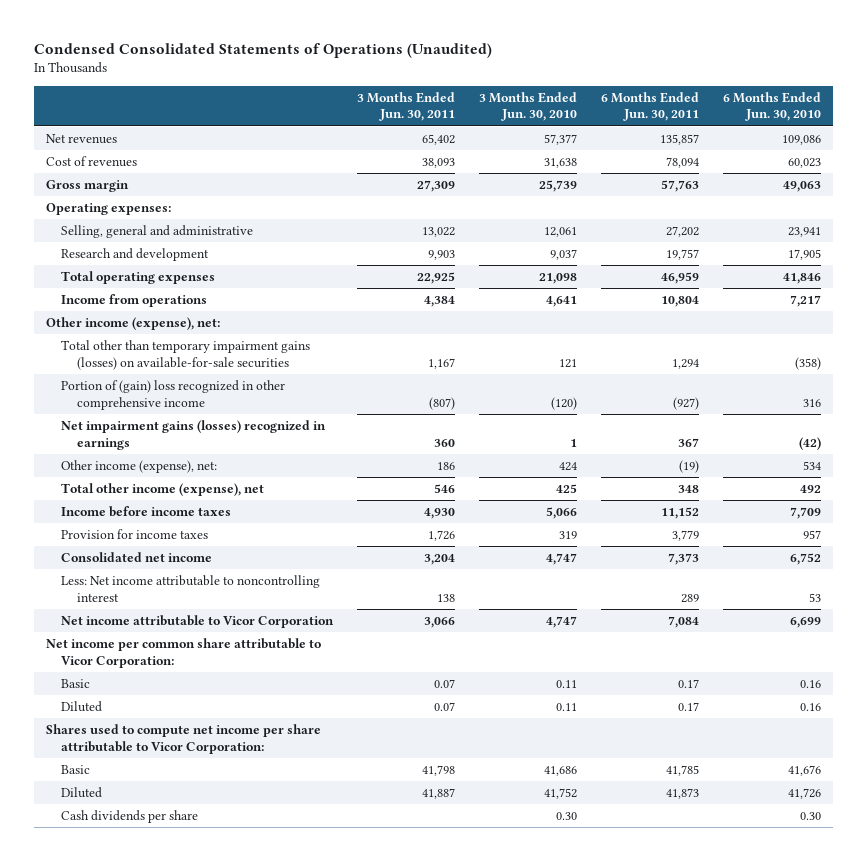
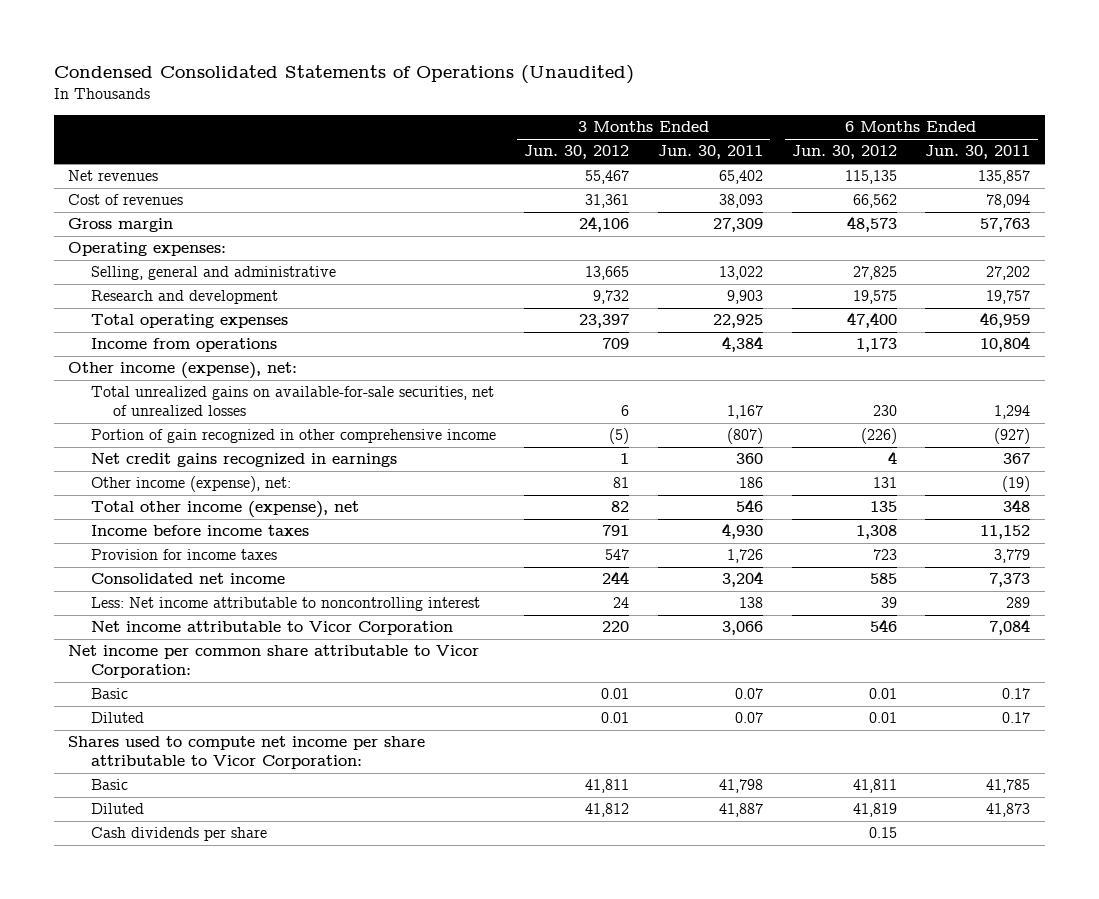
[479,91,578,122] 3 Months Ended Jun. 30, 2010 -> none
[723,91,822,122] 6 Months Ended Jun. 30, 2010 -> none
none -> [524,145,630,160] Jun. 30, 2012
none -> [791,145,897,160] Jun. 30, 2012
[61,339,311,370] Total other than temporary impairment gains (losses) on available-for-sale securities -> [90,386,494,417] Total unrealized gains on available-for-sale securities, net of unrealized losses
[61,379,286,410] Portion of (gain) loss recognized in other comprehensive income -> [90,429,496,444] Portion of gain recognized in other comprehensive income
[61,419,327,450] Net impairment gains (losses) recognized in earnings -> [90,453,397,468] Net credit gains recognized in earnings

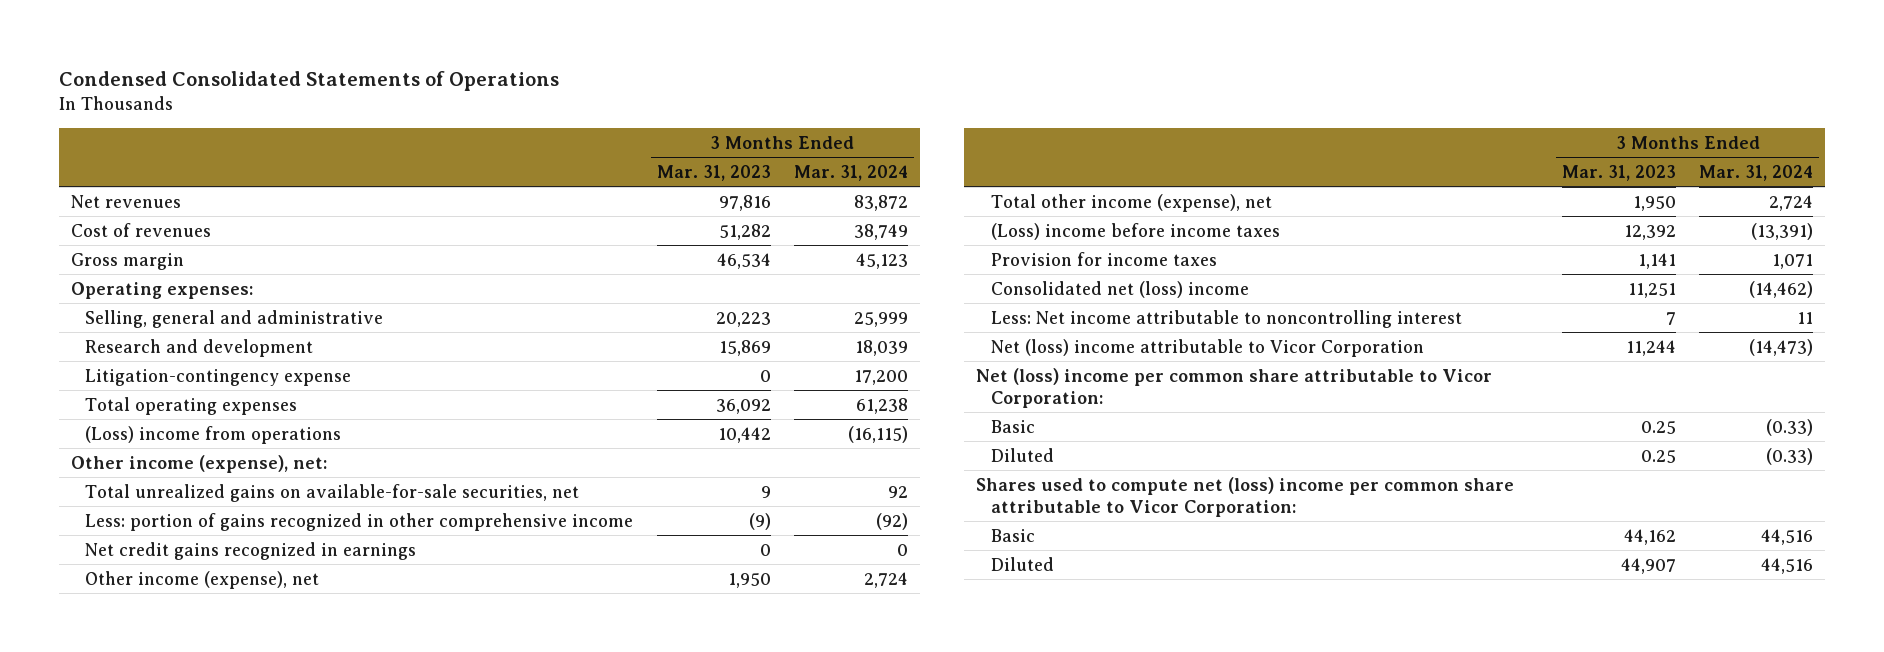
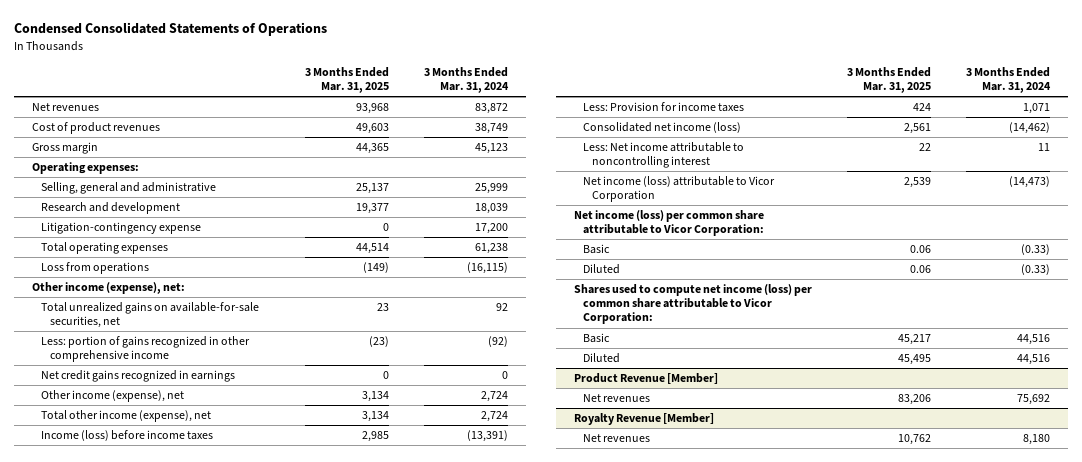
[656,164,771,181] Mar. 31, 2023 -> none
none -> [304,67,389,94] 3 Months Ended Mar. 31, 2025
[70,222,211,237] Cost of revenues -> [31,122,160,135] Cost of product revenues
[85,425,342,444] (Loss) income from operations -> [40,262,149,275] Loss from operations
[990,222,1280,240] (Loss) income before income taxes -> [40,430,213,442] Income (loss) before income taxes
[990,251,1217,266] Provision for income taxes -> [582,102,744,113] Less: Provision for income taxes
[990,280,1249,298] Consolidated net (loss) income -> [582,122,741,134] Consolidated net income (loss)
[990,338,1424,357] Net (loss) income attributable to Vicor Corporation -> [582,176,775,203] Net income (loss) attributable to Vicor Corporation
[975,367,1492,408] Net (loss) income per common share attributable to Vicor Corporation: -> [573,210,764,237] Net income (loss) per common share attributable to Vicor Corporation:
[975,476,1514,517] Shares used to compute net (loss) income per common share attributable to Vicor Corporation: -> [573,284,812,325] Shares used to compute net income (loss) per common share attributable to Vicor Corporation:
none -> [573,373,718,385] Product Revenue [Member]
none -> [582,394,650,403] Net revenues
none -> [573,413,714,426] Royalty Revenue [Member]
none -> [582,434,650,443] Net revenues

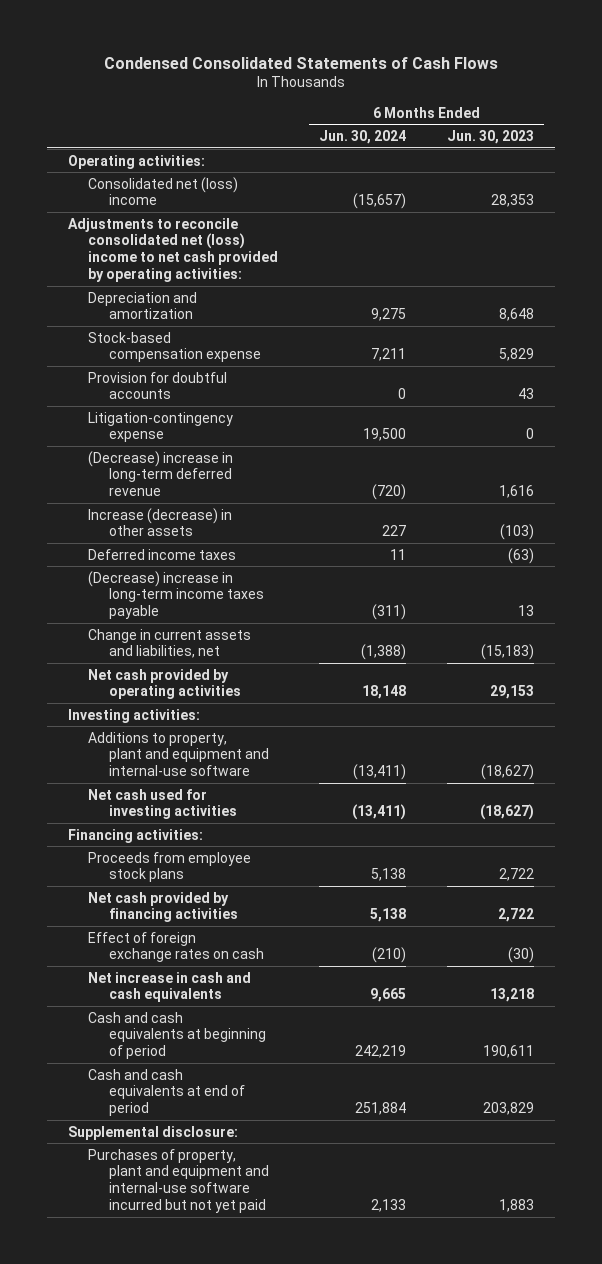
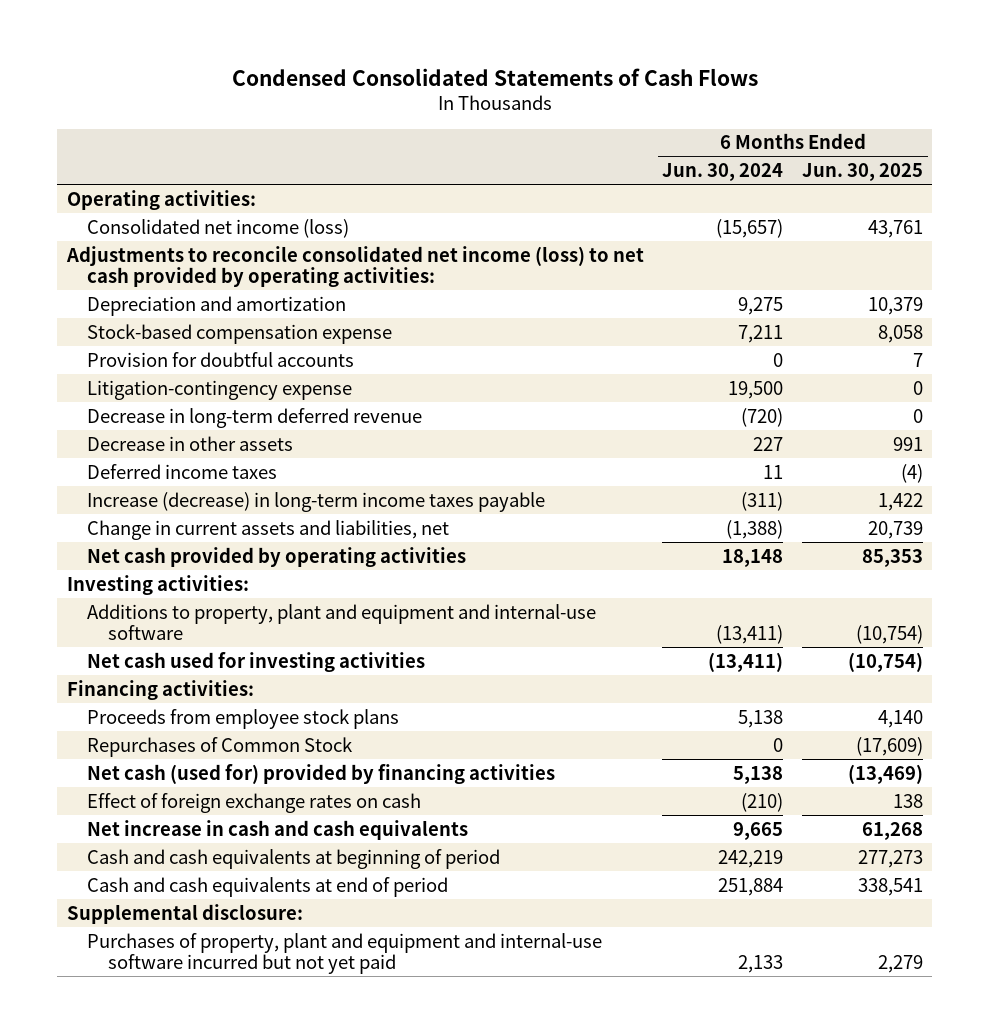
[447,130,535,145] Jun. 30, 2023 -> none
none -> [801,162,923,181] Jun. 30, 2025
[88,176,239,206] Consolidated net (loss) income -> [87,218,350,238] Consolidated net income (loss)
[67,217,279,282] Adjustments to reconcile consolidated net (loss) income to net cash provided by operating activities: -> [65,245,644,288] Adjustments to reconcile consolidated net income (loss) to net cash provided by operating activities:
[88,450,234,497] (Decrease) increase in long-term deferred revenue -> [87,407,423,428] Decrease in long-term deferred revenue
[88,507,233,537] Increase (decrease) in other assets -> [87,435,294,451] Decrease in other assets
[88,570,265,620] (Decrease) increase in long-term income taxes payable -> [87,491,546,512] Increase (decrease) in long-term income taxes payable
none -> [87,736,354,757] Repurchases of Common Stock
[88,891,239,923] Net cash provided by financing activities -> [87,763,556,784] Net cash (used for) provided by financing activities

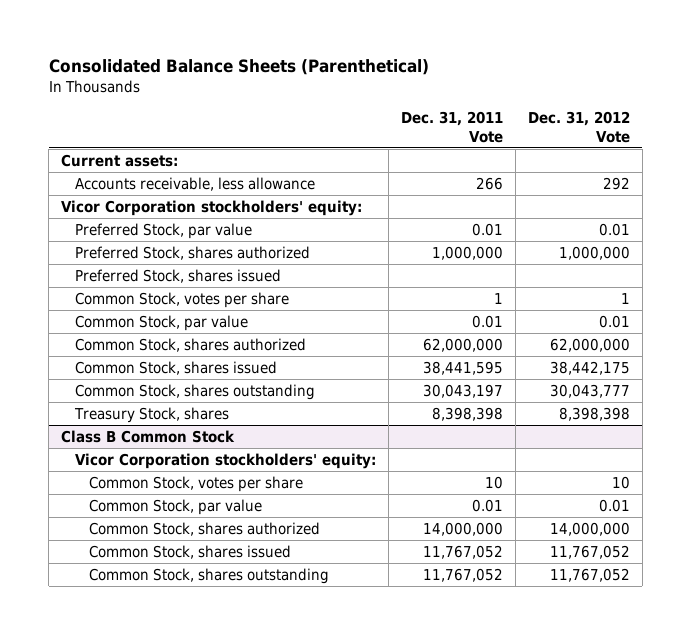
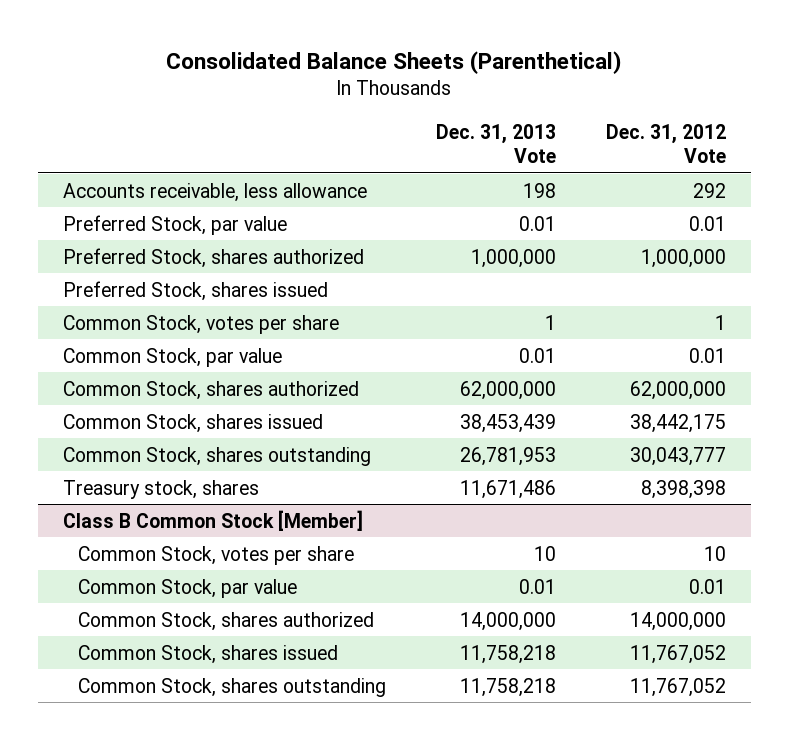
[400,111,503,143] Dec. 31, 2011 Vote -> none
none -> [436,123,557,164] Dec. 31, 2013 Vote
[61,153,179,167] Current assets: -> none
[61,199,363,216] Vicor Corporation stockholders' equity: -> none
[74,452,376,469] Vicor Corporation stockholders' equity: -> none
[73,406,229,423] Treasury Stock, shares -> [62,479,259,499] Treasury stock, shares
[61,429,236,443] Class B Common Stock -> [62,509,363,531] Class B Common Stock [Member]

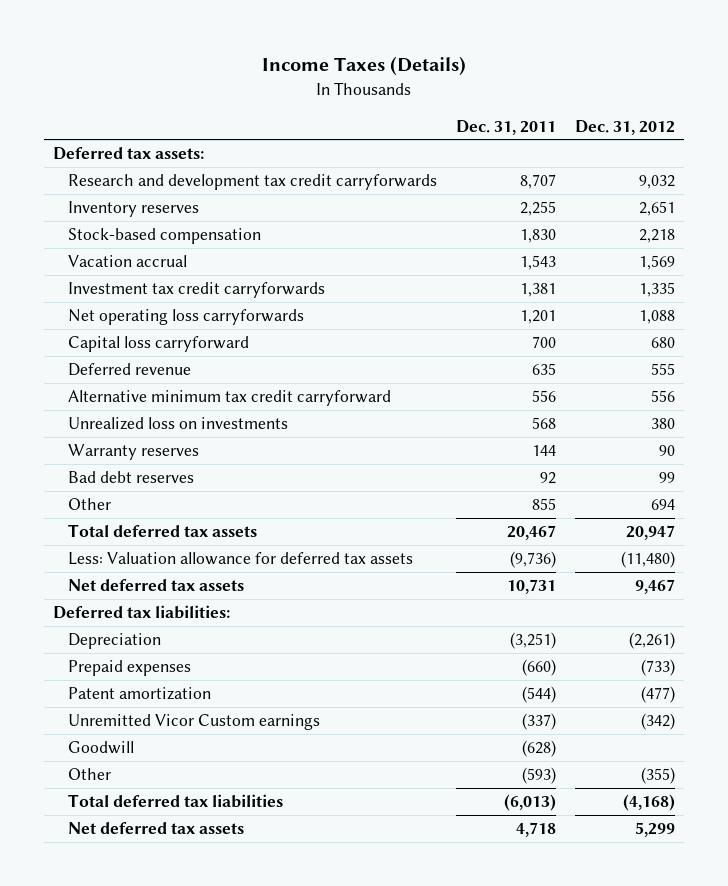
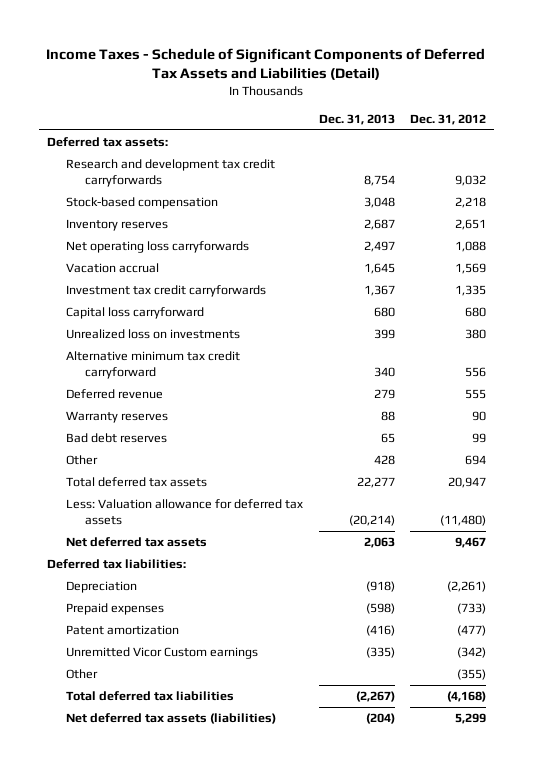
[262,56,467,77] Income Taxes (Details) -> [46,47,486,81] Income Taxes - Schedule of Significant Components of Deferred Tax Assets and Liabilities (Detail)
[455,119,556,135] Dec. 31, 2011 -> none
none -> [318,113,395,125] Dec. 31, 2013
[68,201,200,218] Inventory reserves -> [66,218,169,231] Inventory reserves
[68,309,305,326] Net operating loss carryforwards -> [66,240,250,253] Net operating loss carryforwards
[68,390,392,407] Alternative minimum tax credit carryforward -> [66,350,241,380] Alternative minimum tax credit carryforward
[68,363,192,377] Deferred revenue -> [66,388,164,399] Deferred revenue
[68,741,135,755] Goodwill -> none
[68,822,245,835] Net deferred tax assets -> [66,712,277,724] Net deferred tax assets (liabilities)

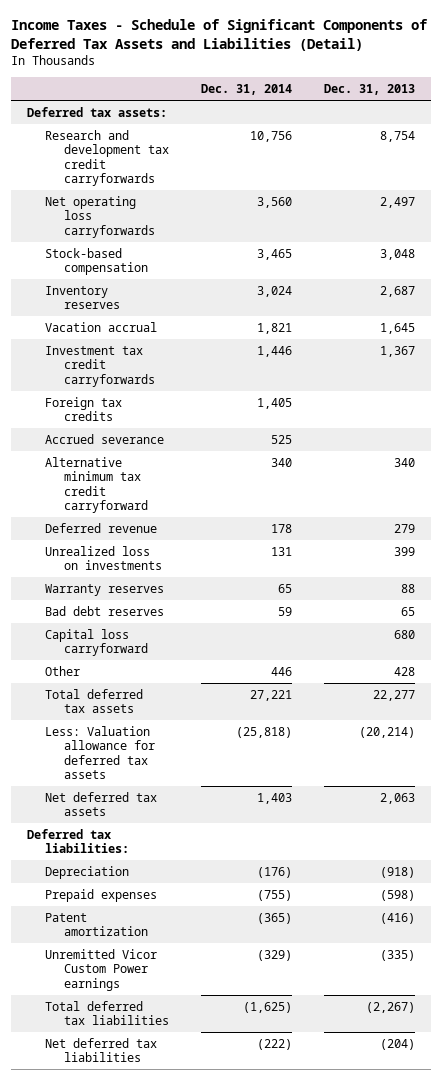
[410,113,487,125] Dec. 31, 2012 -> none
none -> [200,84,292,96] Dec. 31, 2014
[66,240,250,253] Net operating loss carryforwards -> [45,195,155,238] Net operating loss carryforwards
none -> [45,396,123,422] Foreign tax credits
none -> [45,433,165,444] Accrued severance
[66,328,241,339] Unrealized loss on investments -> [45,545,162,571] Unrealized loss on investments
[66,306,205,319] Capital loss carryforward -> [45,628,148,657] Capital loss carryforward
[66,668,99,679] Other -> none
[66,646,259,659] Unremitted Vicor Custom earnings -> [45,948,158,991] Unremitted Vicor Custom Power earnings
[66,712,277,724] Net deferred tax assets (liabilities) -> [45,1037,158,1063] Net deferred tax liabilities

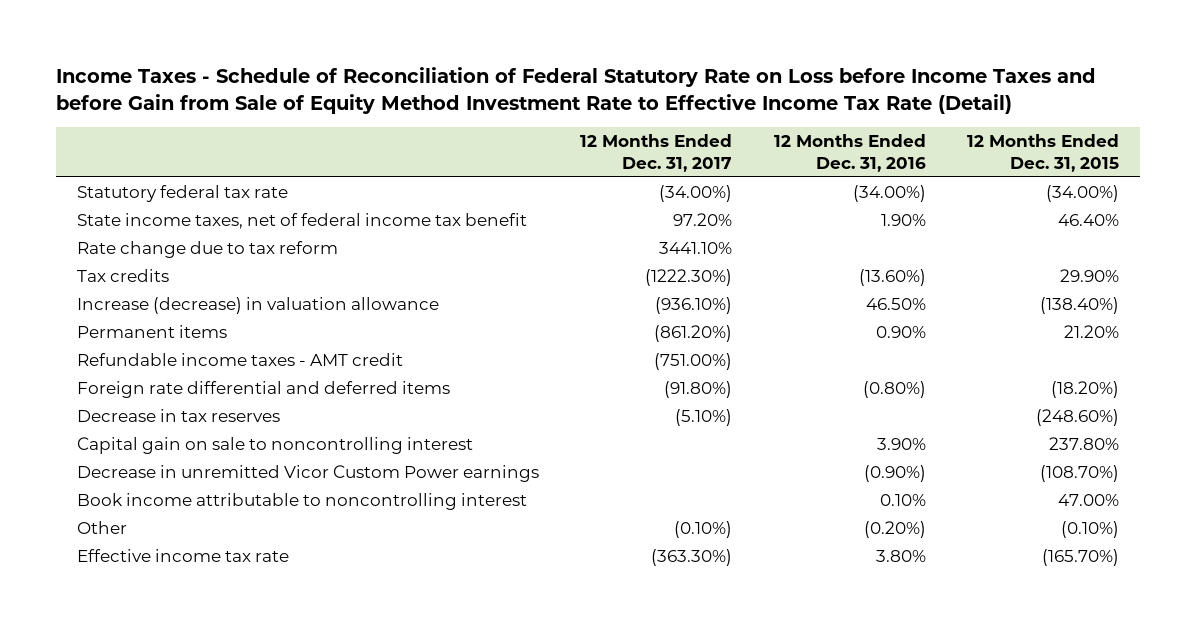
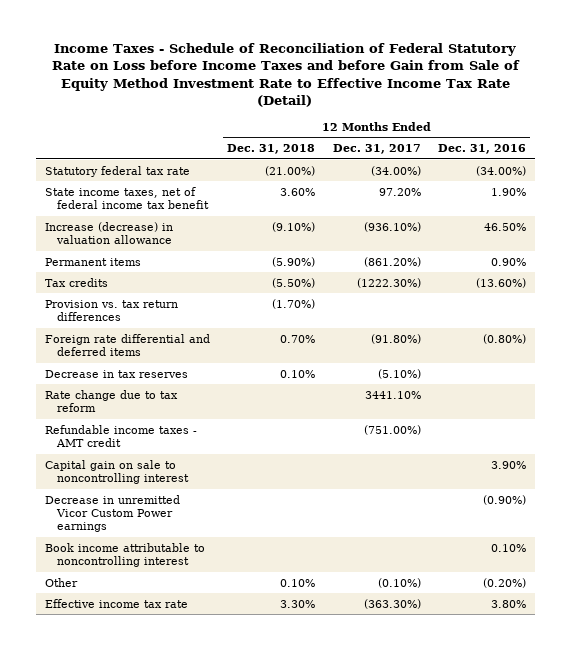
[967,133,1120,172] 12 Months Ended Dec. 31, 2015 -> none
none -> [227,144,316,155] Dec. 31, 2018
[77,269,170,283] Tax credits -> [44,277,108,287] Tax credits
none -> [44,299,178,321] Provision vs. tax return differences
[77,241,339,259] Rate change due to tax reform -> [44,389,178,412] Rate change due to tax reform
[77,353,404,367] Refundable income taxes - AMT credit -> [44,424,197,447] Refundable income taxes - AMT credit

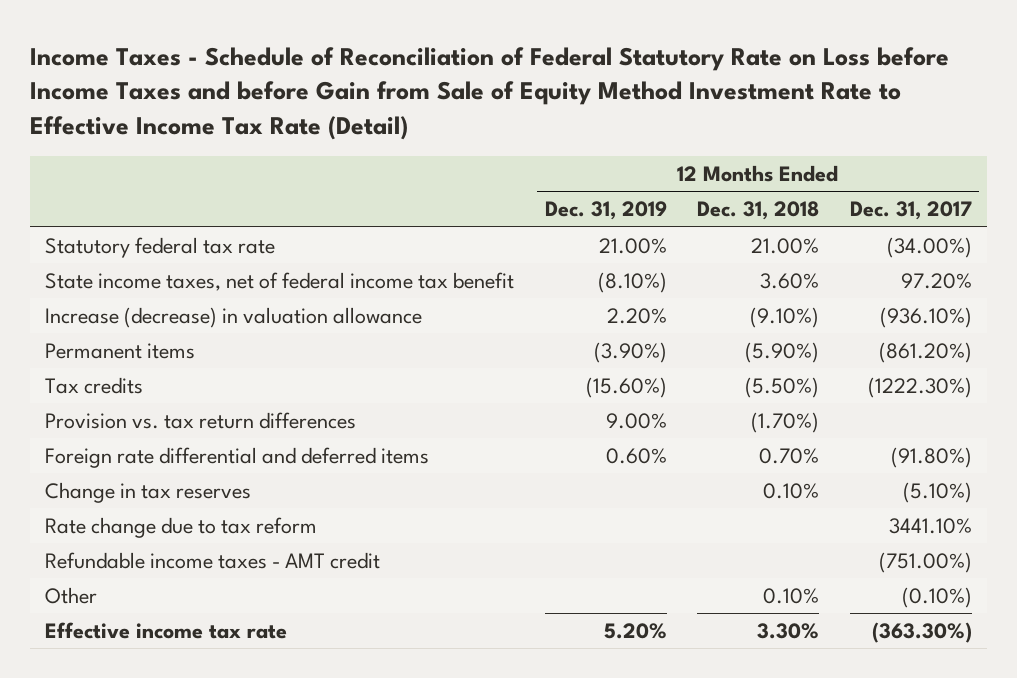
[438,144,527,155] Dec. 31, 2016 -> none
none -> [544,201,667,221] Dec. 31, 2019
[265,165,316,176] (21.00%) -> [751,238,820,255] 21.00%
[44,369,188,378] Decrease in tax reserves -> [45,482,252,504] Change in tax reserves
[44,459,189,484] Capital gain on sale to noncontrolling interest -> none
[44,494,180,533] Decrease in unremitted Vicor Custom Power earnings -> none
[44,542,205,567] Book income attributable to noncontrolling interest -> none

